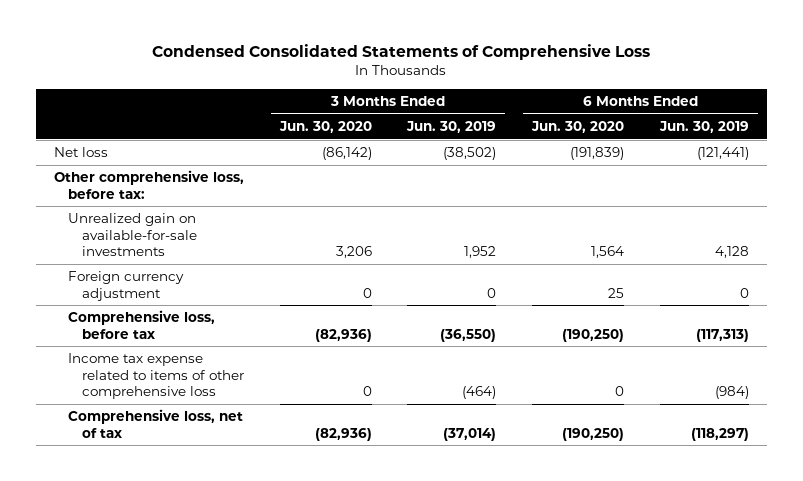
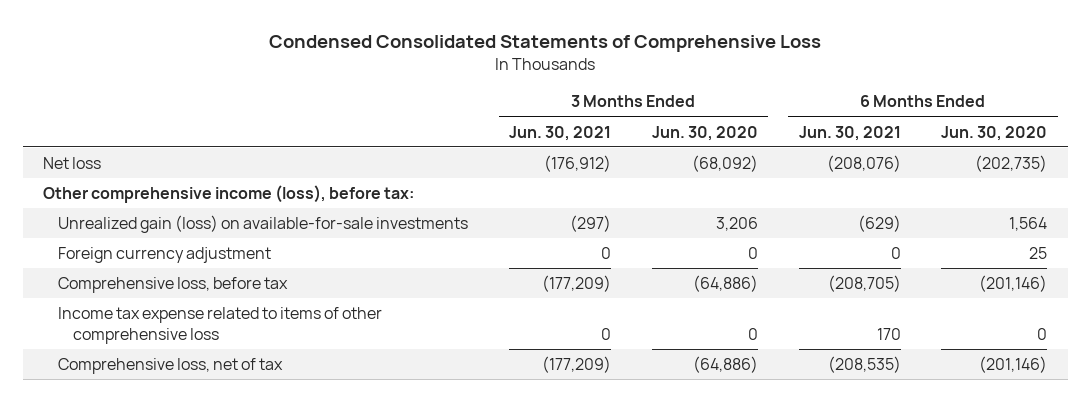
[406,120,497,133] Jun. 30, 2019 -> none
[658,120,749,133] Jun. 30, 2019 -> none
none -> [509,125,612,141] Jun. 30, 2021
none -> [798,125,901,141] Jun. 30, 2021
[321,147,372,161] (86,142) -> [691,155,758,173] (68,092)
[570,147,625,161] (191,839) -> [975,155,1048,173] (202,735)
[53,170,244,199] Other comprehensive loss, before tax: -> [43,185,415,204] Other comprehensive income (loss), before tax:
[67,213,197,256] Unrealized gain on available-for-sale investments -> [58,215,469,234] Unrealized gain (loss) on available-for-sale investments
[314,328,372,342] (82,936) -> [692,275,758,293] (64,886)
[562,328,625,342] (190,250) -> [979,275,1048,293] (201,146)
[314,427,372,441] (82,936) -> [692,356,758,374] (64,886)
[562,427,625,441] (190,250) -> [979,356,1048,374] (201,146)

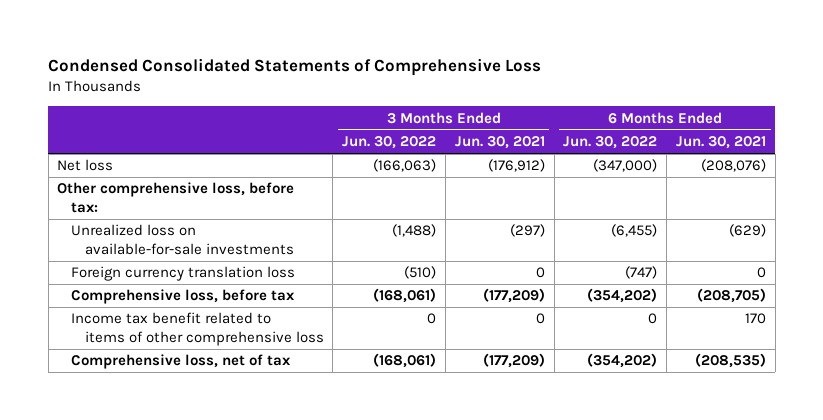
[651,125,758,141] Jun. 30, 2020 -> none
[941,125,1048,141] Jun. 30, 2020 -> none
none -> [342,136,437,150] Jun. 30, 2022
none -> [563,136,658,150] Jun. 30, 2022
[43,185,415,204] Other comprehensive income (loss), before tax: -> [57,182,295,213] Other comprehensive loss, before tax:
[58,215,469,234] Unrealized gain (loss) on available-for-sale investments -> [70,224,294,255] Unrealized loss on available-for-sale investments
[58,247,272,264] Foreign currency adjustment -> [70,266,295,282] Foreign currency translation loss
[58,307,383,345] Income tax expense related to items of other comprehensive loss -> [70,312,324,346] Income tax benefit related to items of other comprehensive loss

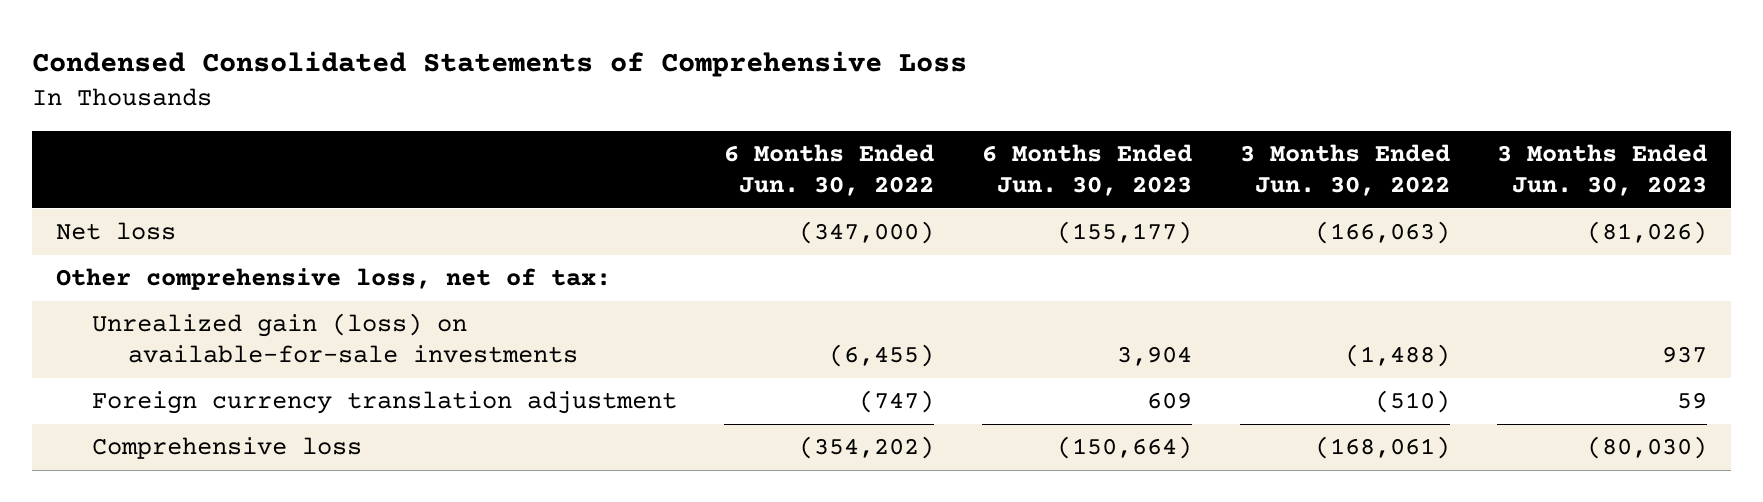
[454,136,545,150] Jun. 30, 2021 -> none
[676,136,767,150] Jun. 30, 2021 -> none
none -> [981,143,1192,197] 6 Months Ended Jun. 30, 2023
none -> [1497,143,1708,197] 3 Months Ended Jun. 30, 2023
[70,312,324,346] Income tax benefit related to items of other comprehensive loss -> none
[70,354,291,370] Comprehensive loss, net of tax -> none
[57,182,295,213] Other comprehensive loss, before tax: -> [55,268,611,291] Other comprehensive loss, net of tax:
[70,224,294,255] Unrealized loss on available-for-sale investments -> [91,313,578,364] Unrealized gain (loss) on available-for-sale investments
[70,266,295,282] Foreign currency translation loss -> [91,391,677,415] Foreign currency translation adjustment
[70,289,295,305] Comprehensive loss, before tax -> [91,437,362,460] Comprehensive loss

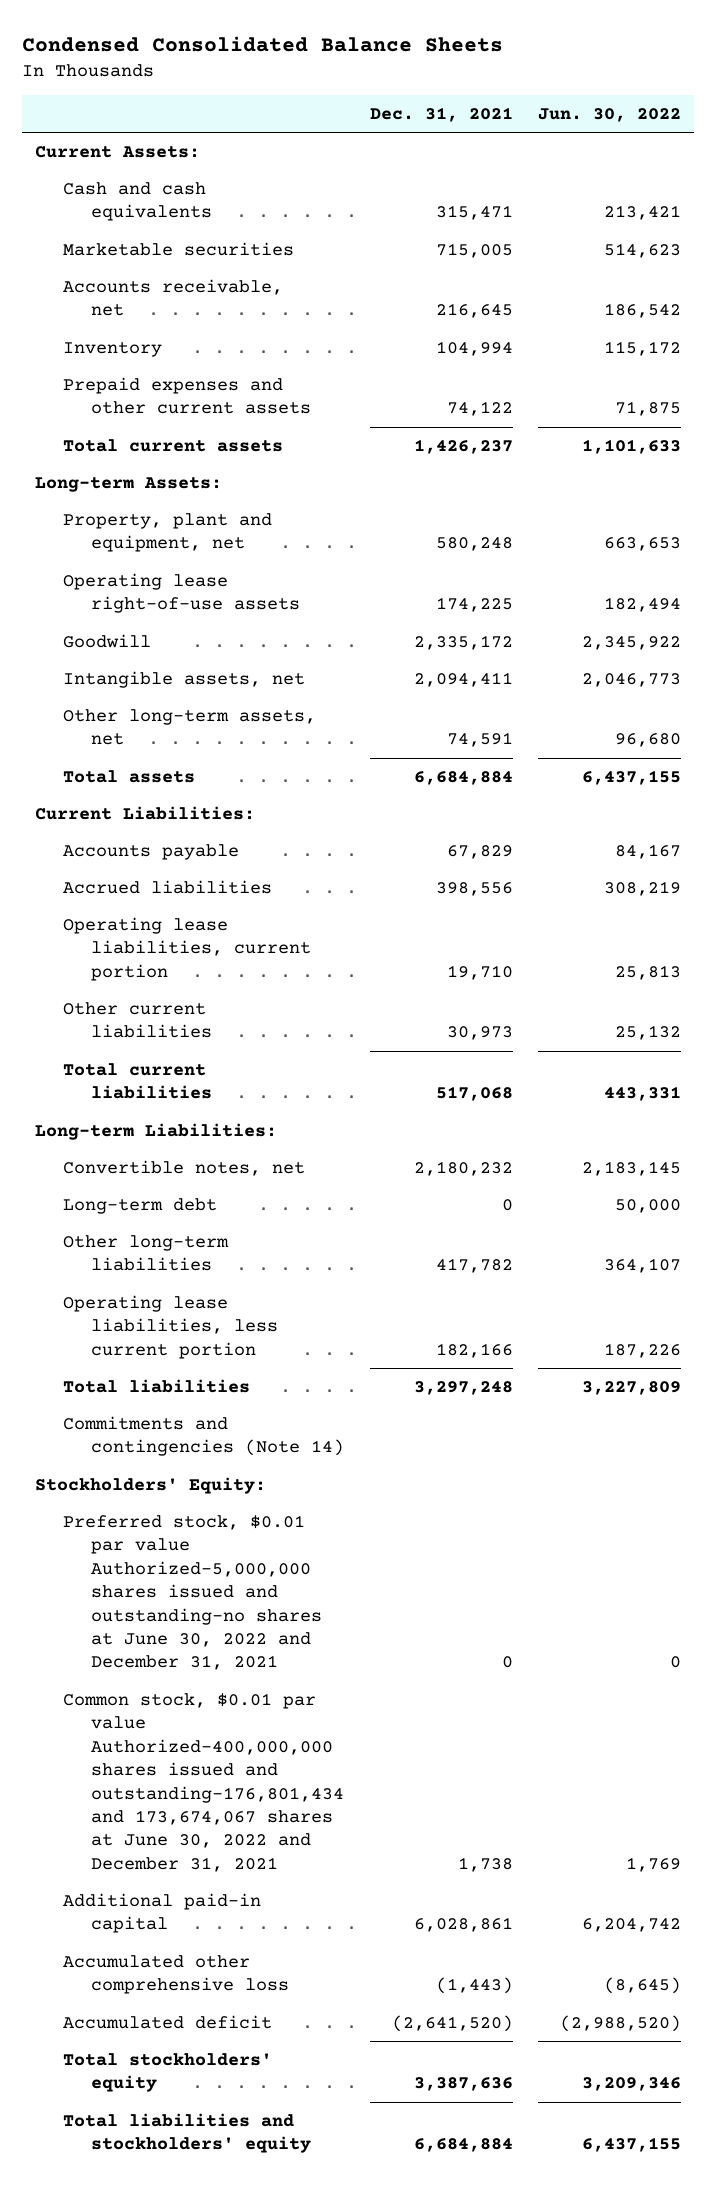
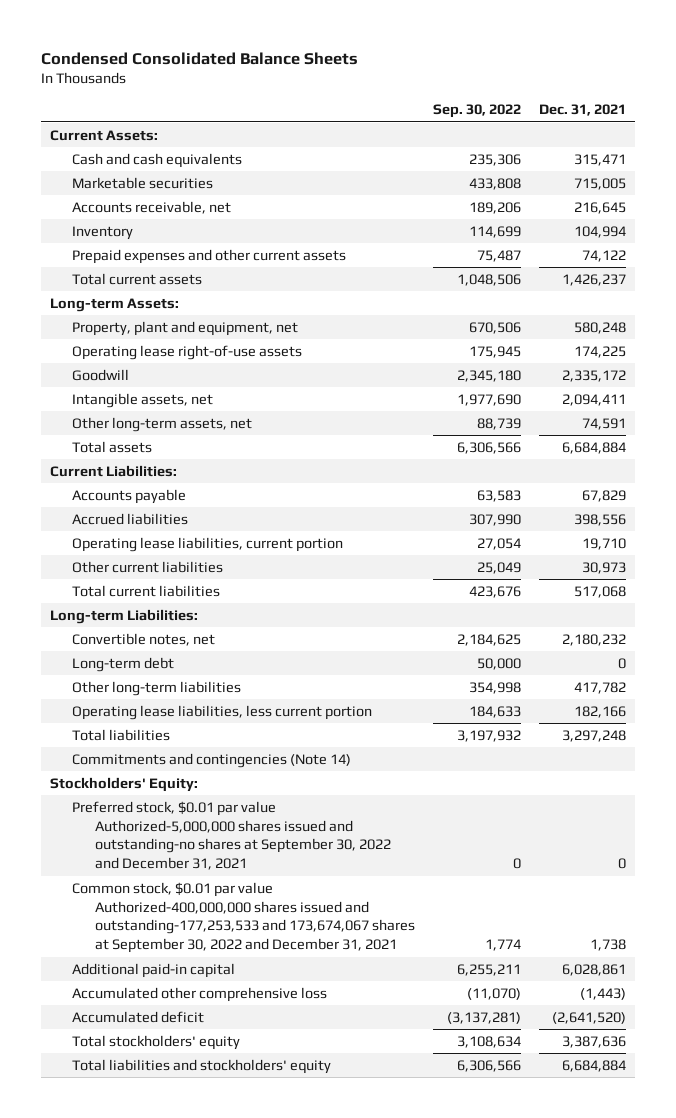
[537,107,681,122] Jun. 30, 2022 -> none
none -> [432,104,521,119] Sep. 30, 2022
[62,1514,323,1671] Preferred stock, $0.01 par value Authorized-5,000,000 shares issued and outstanding-no shares at June 30, 2022 and December 31, 2021 -> [72,800,391,871] Preferred stock, $0.01 par value Authorized-5,000,000 shares issued and outstanding-no shares at September 30, 2022 and December 31, 2021
[62,1692,345,1872] Common stock, $0.01 par value Authorized-400,000,000 shares issued and outstanding-176,801,434 and 173,674,067 shares at June 30, 2022 and December 31, 2021 -> [72,881,415,954] Common stock, $0.01 par value Authorized-400,000,000 shares issued and outstanding-177,253,533 and 173,674,067 shares at September 30, 2022 and December 31, 2021

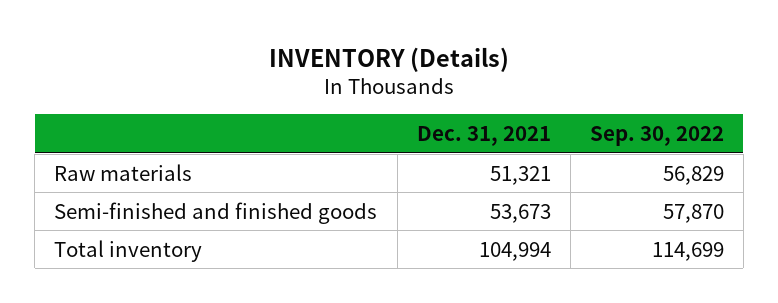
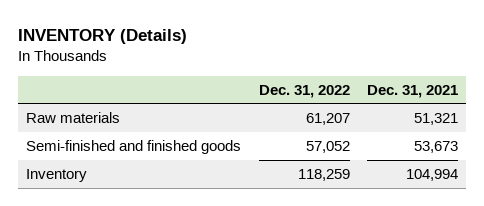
[589,125,724,146] Sep. 30, 2022 -> none
none -> [258,84,350,98] Dec. 31, 2022
[54,239,203,262] Total inventory -> [26,168,88,182] Inventory

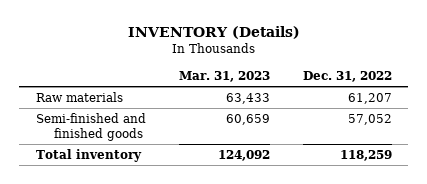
[366,84,458,98] Dec. 31, 2021 -> none
none -> [178,70,270,82] Mar. 31, 2023
[26,168,88,182] Inventory -> [35,148,142,162] Total inventory

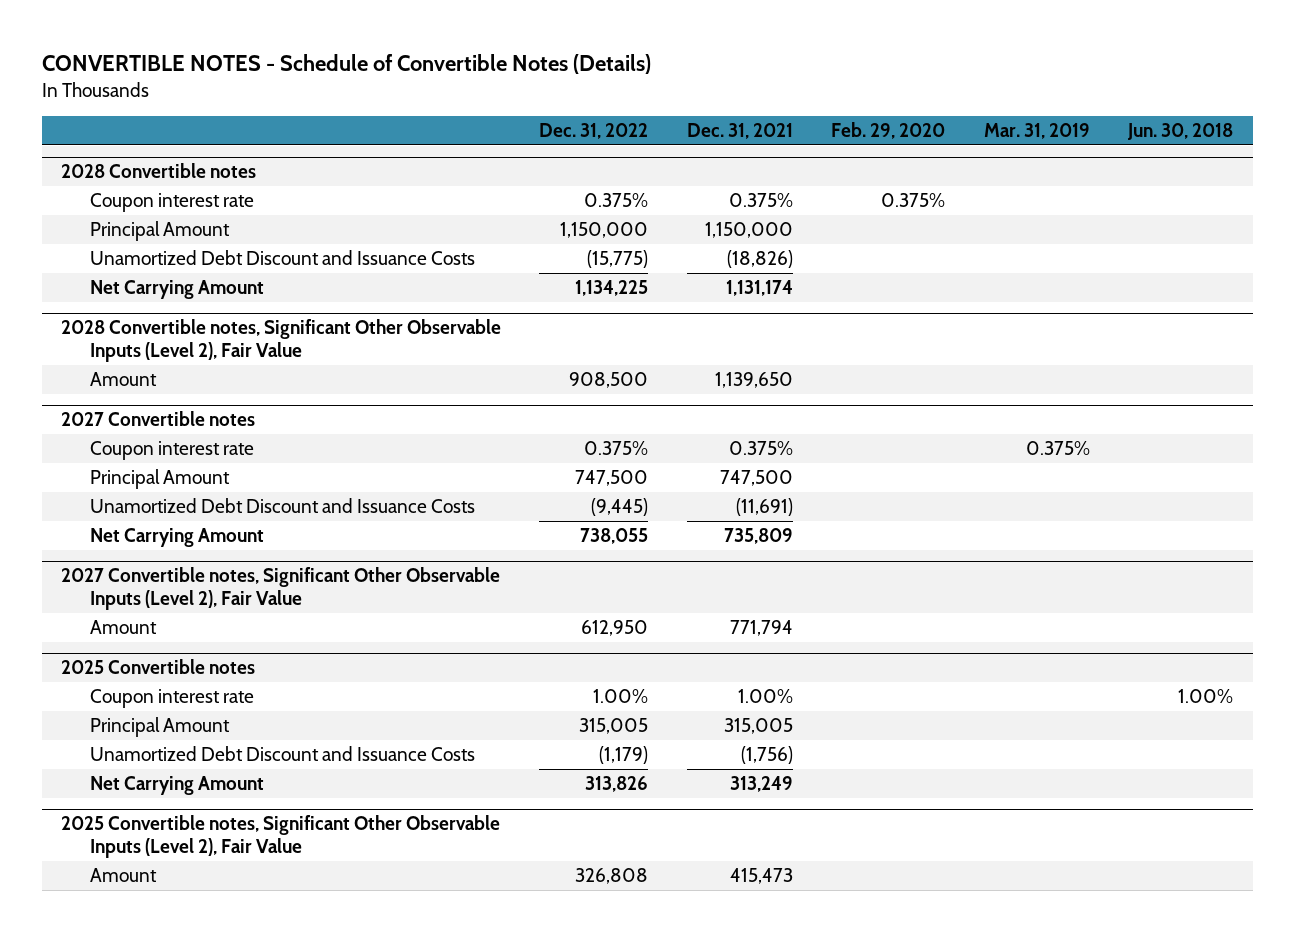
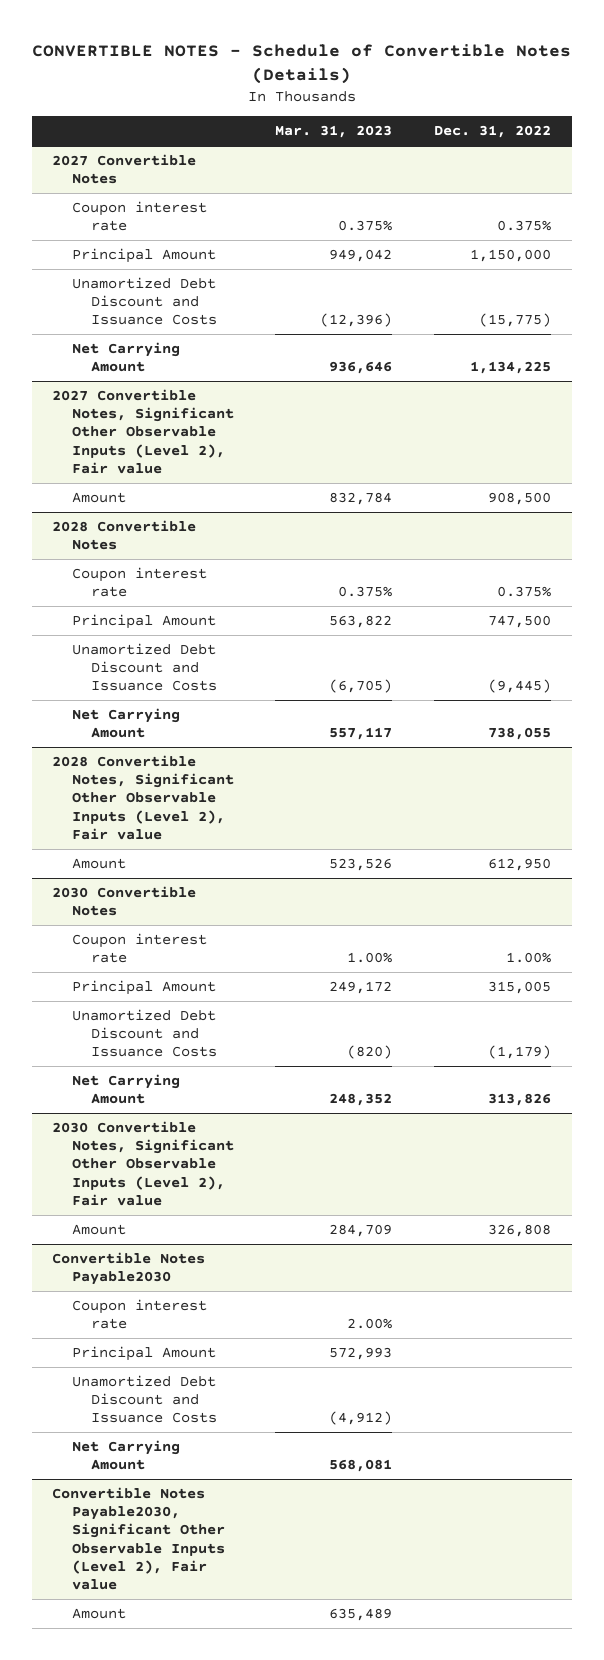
[686,123,793,140] Dec. 31, 2021 -> none
[831,122,946,140] Feb. 29, 2020 -> none
[983,123,1090,140] Mar. 31, 2019 -> none
[1127,123,1234,141] Jun. 30, 2018 -> none
none -> [275,125,393,139] Mar. 31, 2023
[60,163,256,179] 2028 Convertible notes -> [52,154,197,185] 2027 Convertible Notes
[60,319,501,363] 2028 Convertible notes, Significant Other Observable Inputs (Level 2), Fair Value -> [52,389,234,474] 2027 Convertible Notes, Significant Other Observable Inputs (Level 2), Fair value
[60,411,255,427] 2027 Convertible notes -> [52,520,197,551] 2028 Convertible Notes
[60,567,500,611] 2027 Convertible notes, Significant Other Observable Inputs (Level 2), Fair Value -> [52,755,234,840] 2028 Convertible Notes, Significant Other Observable Inputs (Level 2), Fair value
[60,659,255,675] 2025 Convertible notes -> [52,886,197,917] 2030 Convertible Notes
[60,815,500,859] 2025 Convertible notes, Significant Other Observable Inputs (Level 2), Fair Value -> [52,1121,234,1206] 2030 Convertible Notes, Significant Other Observable Inputs (Level 2), Fair value
none -> [52,1252,206,1286] Convertible Notes Payable2030
none -> [71,1299,207,1330] Coupon interest rate
none -> [71,1346,216,1362] Principal Amount
none -> [71,1375,217,1424] Unamortized Debt Discount and Issuance Costs
none -> [71,1440,180,1471] Net Carrying Amount
none -> [52,1487,225,1590] Convertible Notes Payable2030, Significant Other Observable Inputs (Level 2), Fair value
none -> [71,1608,126,1620] Amount

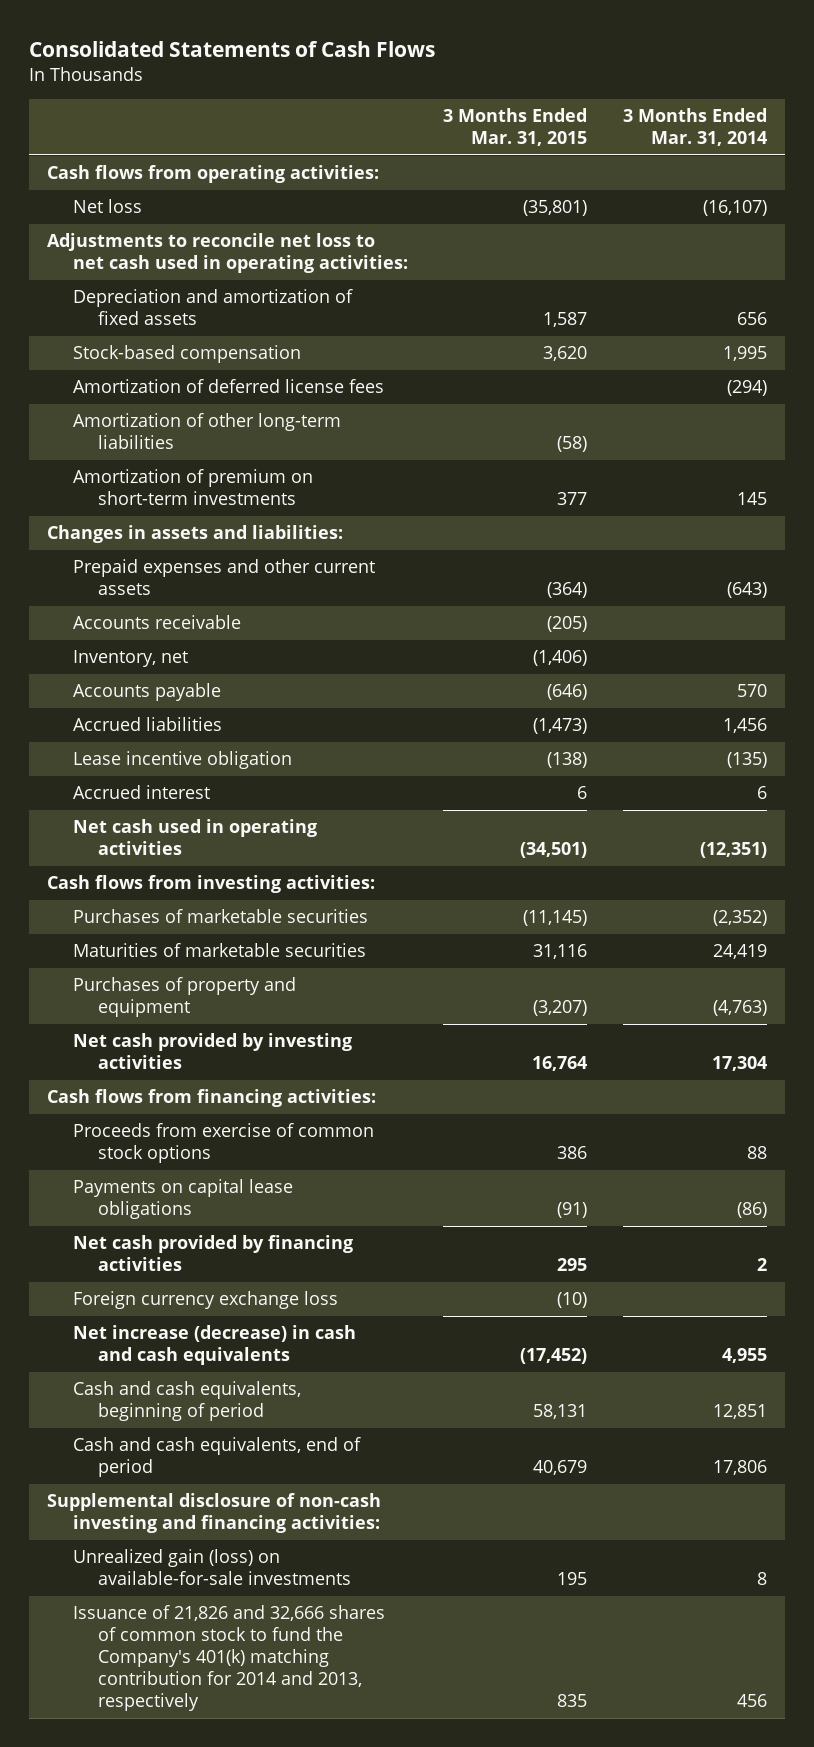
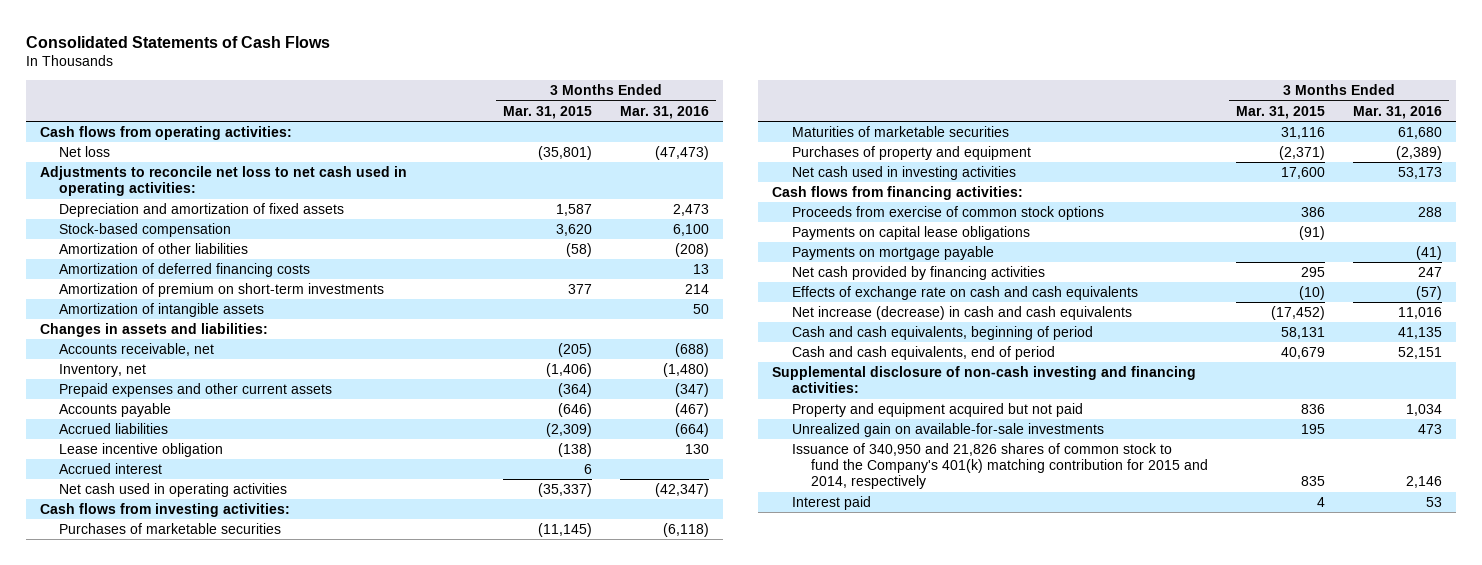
[622,108,767,147] 3 Months Ended Mar. 31, 2014 -> none
none -> [620,105,710,119] Mar. 31, 2016
[72,379,384,394] Amortization of deferred license fees -> none
[72,413,341,450] Amortization of other long-term liabilities -> [59,243,249,255] Amortization of other liabilities
none -> [59,263,311,278] Amortization of deferred financing costs
none -> [59,303,265,318] Amortization of intangible assets
[72,615,241,630] Accounts receivable -> [59,343,215,357] Accounts receivable, net
[72,559,375,596] Prepaid expenses and other current assets -> [59,383,333,398] Prepaid expenses and other current assets
[533,718,588,735] (1,473) -> [546,423,593,438] (2,309)
[520,842,588,859] (34,501) -> [538,483,593,498] (35,337)
[533,1000,588,1017] (3,207) -> [1278,146,1325,161] (2,371)
[72,1033,352,1070] Net cash provided by investing activities -> [791,166,1016,181] Net cash used in investing activities
[532,1056,588,1072] 16,764 -> [1280,167,1325,180] 17,600
none -> [791,246,994,261] Payments on mortgage payable
[72,1291,338,1310] Foreign currency exchange loss -> none
none -> [791,286,1138,301] Effects of exchange rate on cash and cash equivalents
none -> [791,403,1083,418] Property and equipment acquired but not paid
[72,1549,352,1586] Unrealized gain (loss) on available-for-sale investments -> [791,423,1104,438] Unrealized gain on available-for-sale investments
[72,1605,385,1712] Issuance of 21,826 and 32,666 shares of common stock to fund the Company's 401(k) matching contribution for 2014 and 2013, respectively -> [791,443,1208,490] Issuance of 340,950 and 21,826 shares of common stock to fund the Company's 401(k) matching contribution for 2015 and 2014, respectively
none -> [791,496,871,511] Interest paid

